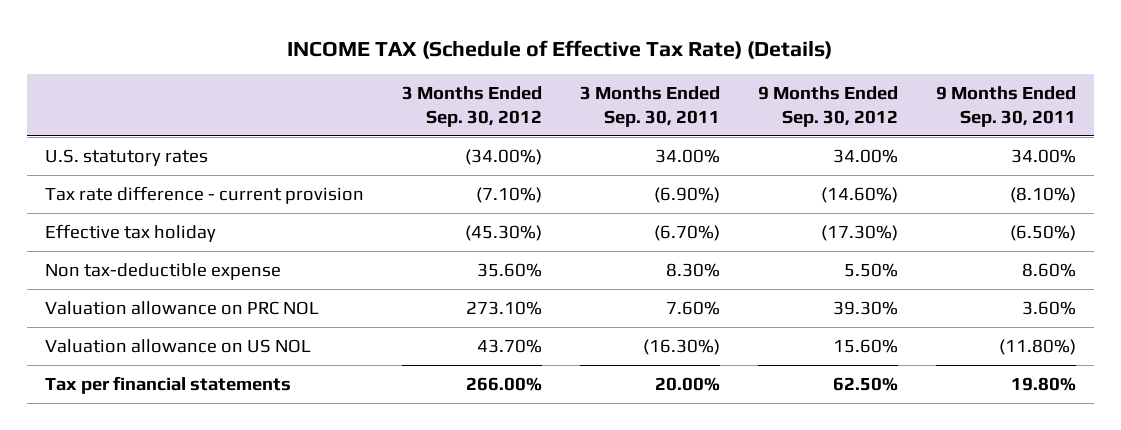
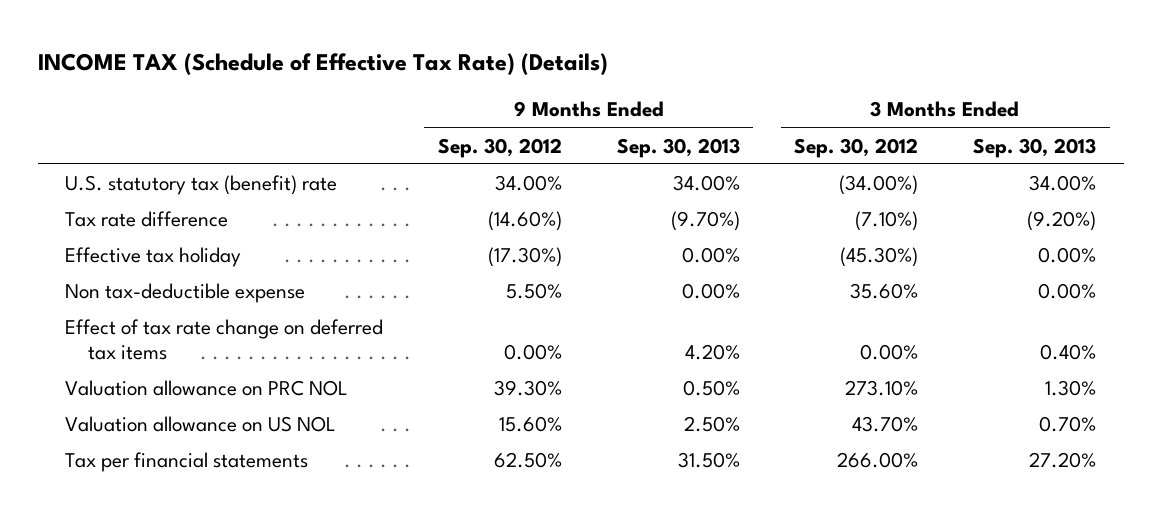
[579,86,720,127] 3 Months Ended Sep. 30, 2011 -> none
[935,86,1076,127] 9 Months Ended Sep. 30, 2011 -> none
none -> [616,137,740,158] Sep. 30, 2013
none -> [973,137,1097,158] Sep. 30, 2013
[45,148,209,166] U.S. statutory rates -> [65,175,338,196] U.S. statutory tax (benefit) rate
[45,185,365,204] Tax rate difference - current provision -> [65,211,229,228] Tax rate difference
none -> [65,319,384,361] Effect of tax rate change on deferred tax items

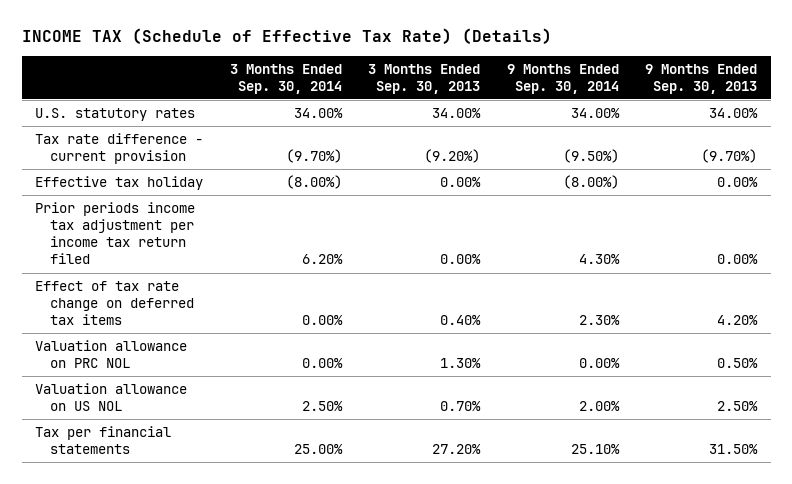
[437,137,562,158] Sep. 30, 2012 -> none
[794,137,919,158] Sep. 30, 2012 -> none
none -> [229,63,342,94] 3 Months Ended Sep. 30, 2014
none -> [506,63,619,94] 9 Months Ended Sep. 30, 2014
[65,175,338,196] U.S. statutory tax (benefit) rate -> [34,107,195,121] U.S. statutory rates
[65,211,229,228] Tax rate difference -> [34,132,203,165] Tax rate difference - current provision
[65,283,306,304] Non tax-deductible expense -> [34,201,195,265] Prior periods income tax adjustment per income tax return filed

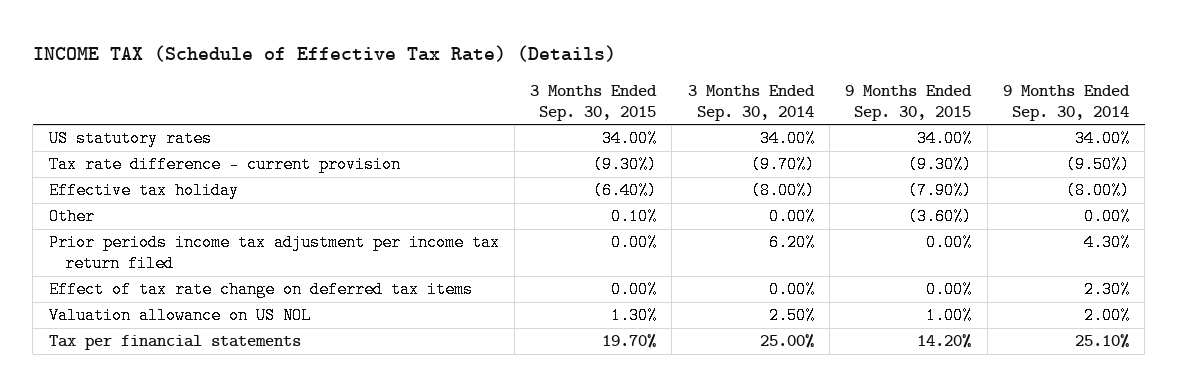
[368,63,481,94] 3 Months Ended Sep. 30, 2013 -> none
[645,63,758,94] 9 Months Ended Sep. 30, 2013 -> none
none -> [530,85,658,121] 3 Months Ended Sep. 30, 2015
none -> [845,85,973,121] 9 Months Ended Sep. 30, 2015
[34,107,195,121] U.S. statutory rates -> [48,130,212,148] US statutory rates
none -> [48,208,95,226] Other
[34,339,187,369] Valuation allowance on PRC NOL -> none

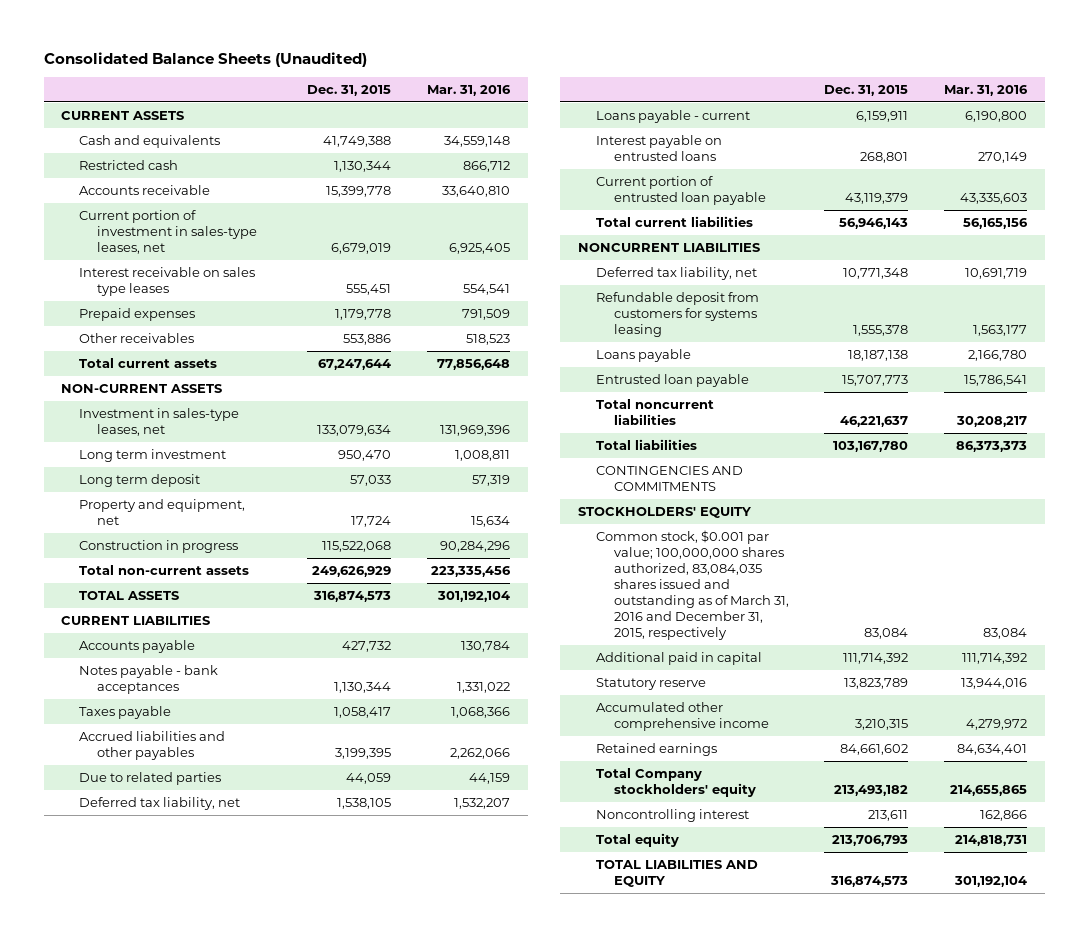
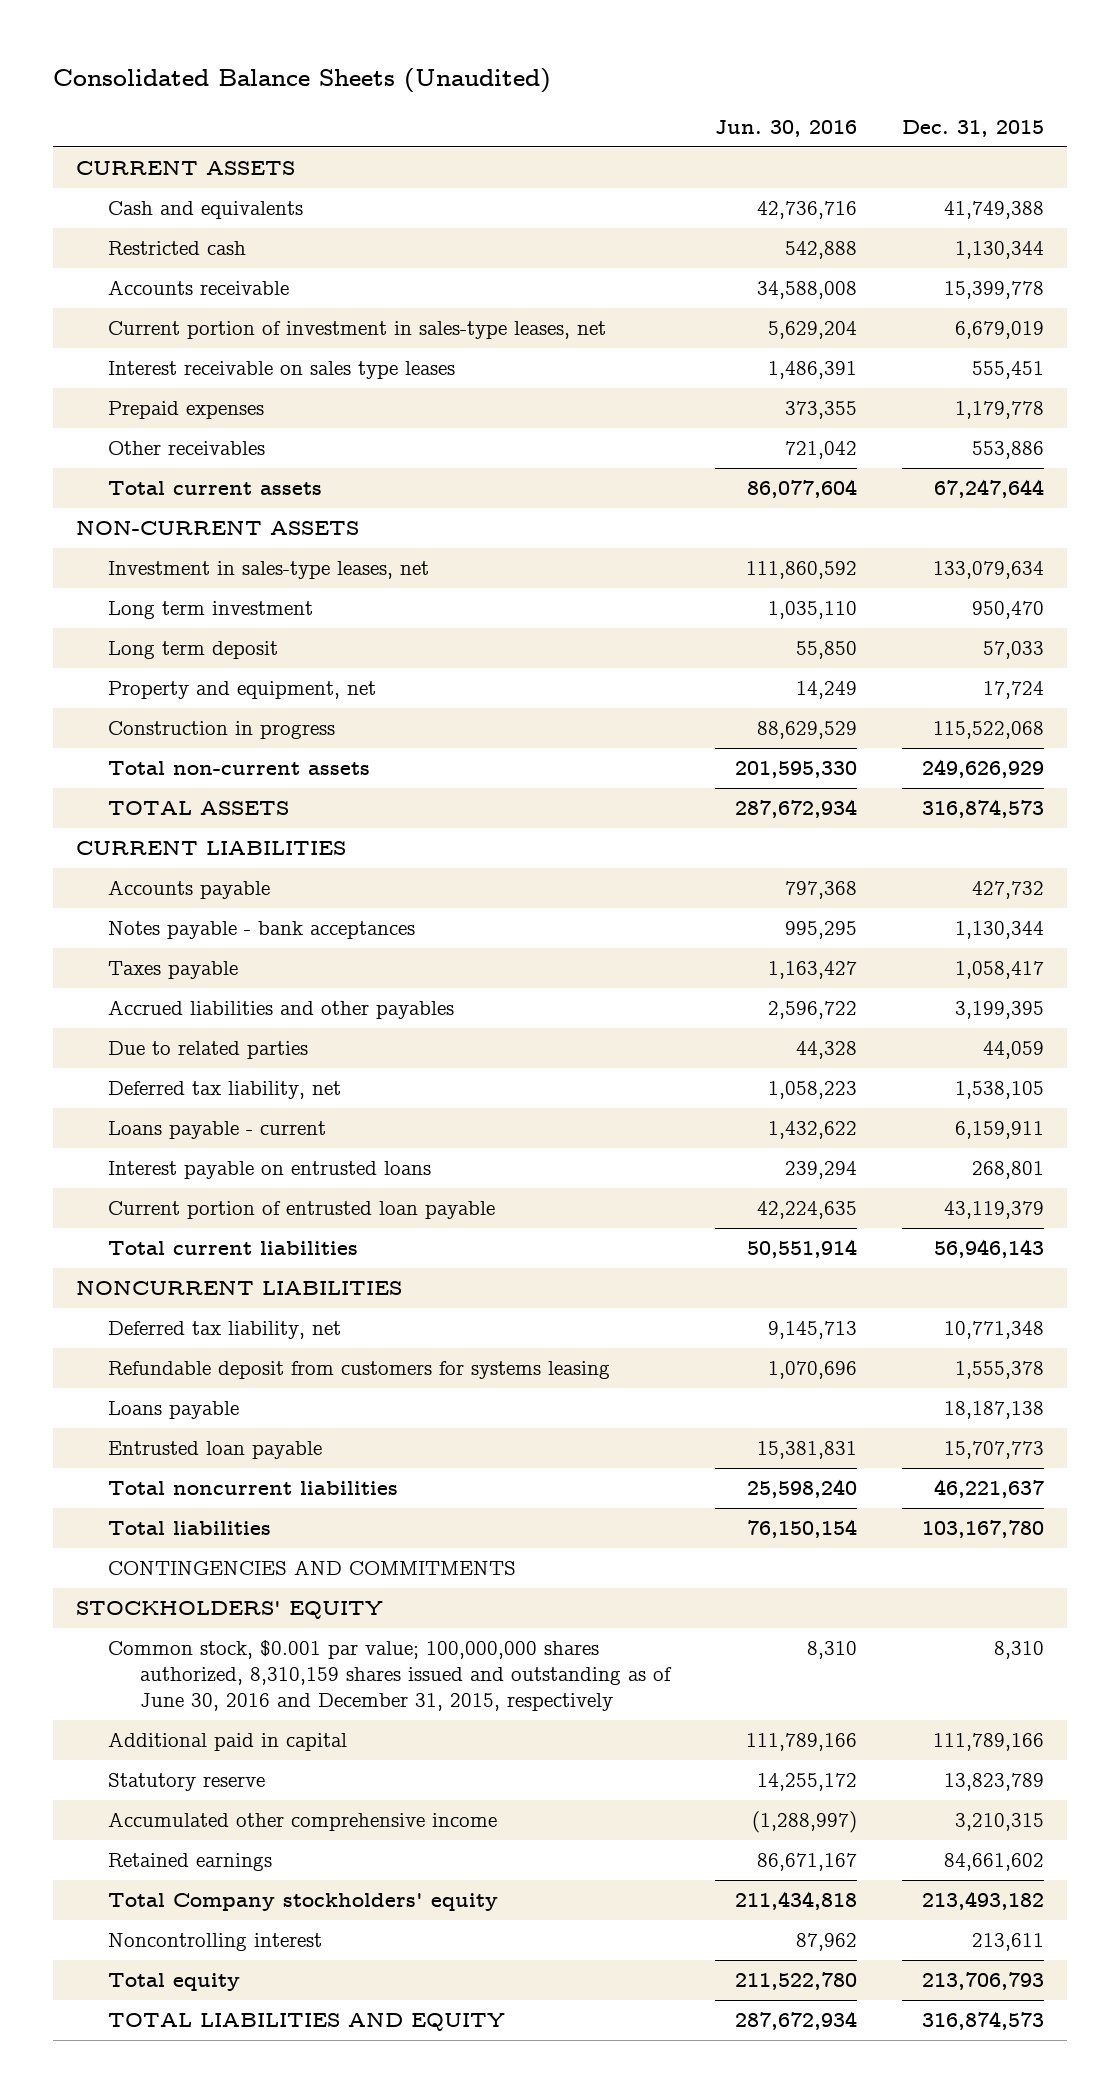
[426,85,511,97] Mar. 31, 2016 -> none
none -> [715,120,858,138] Jun. 30, 2016
[595,529,789,641] Common stock, $0.001 par value; 100,000,000 shares authorized, 83,084,035 shares issued and outstanding as of March 31, 2016 and December 31, 2015, respectively -> [107,1640,672,1712] Common stock, $0.001 par value; 100,000,000 shares authorized, 8,310,159 shares issued and outstanding as of June 30, 2016 and December 31, 2015, respectively
[864,628,909,640] 83,084 -> [994,1641,1045,1660] 8,310
[843,652,909,664] 111,714,392 -> [933,1733,1045,1752] 111,789,166

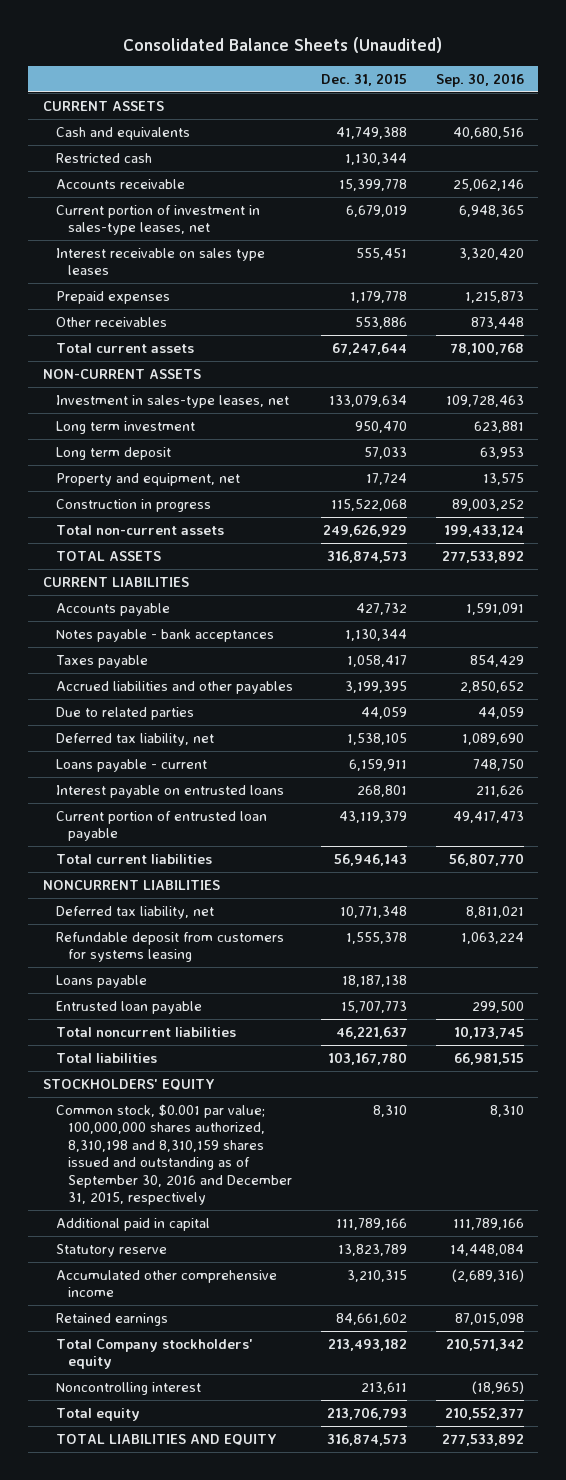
[715,120,858,138] Jun. 30, 2016 -> none
none -> [435,72,524,87] Sep. 30, 2016
[107,1560,516,1576] CONTINGENCIES AND COMMITMENTS -> none
[107,1640,672,1712] Common stock, $0.001 par value; 100,000,000 shares authorized, 8,310,159 shares issued and outstanding as of June 30, 2016 and December 31, 2015, respectively -> [55,1103,293,1206] Common stock, $0.001 par value; 100,000,000 shares authorized, 8,310,198 and 8,310,159 shares issued and outstanding as of September 30, 2016 and December 31, 2015, respectively

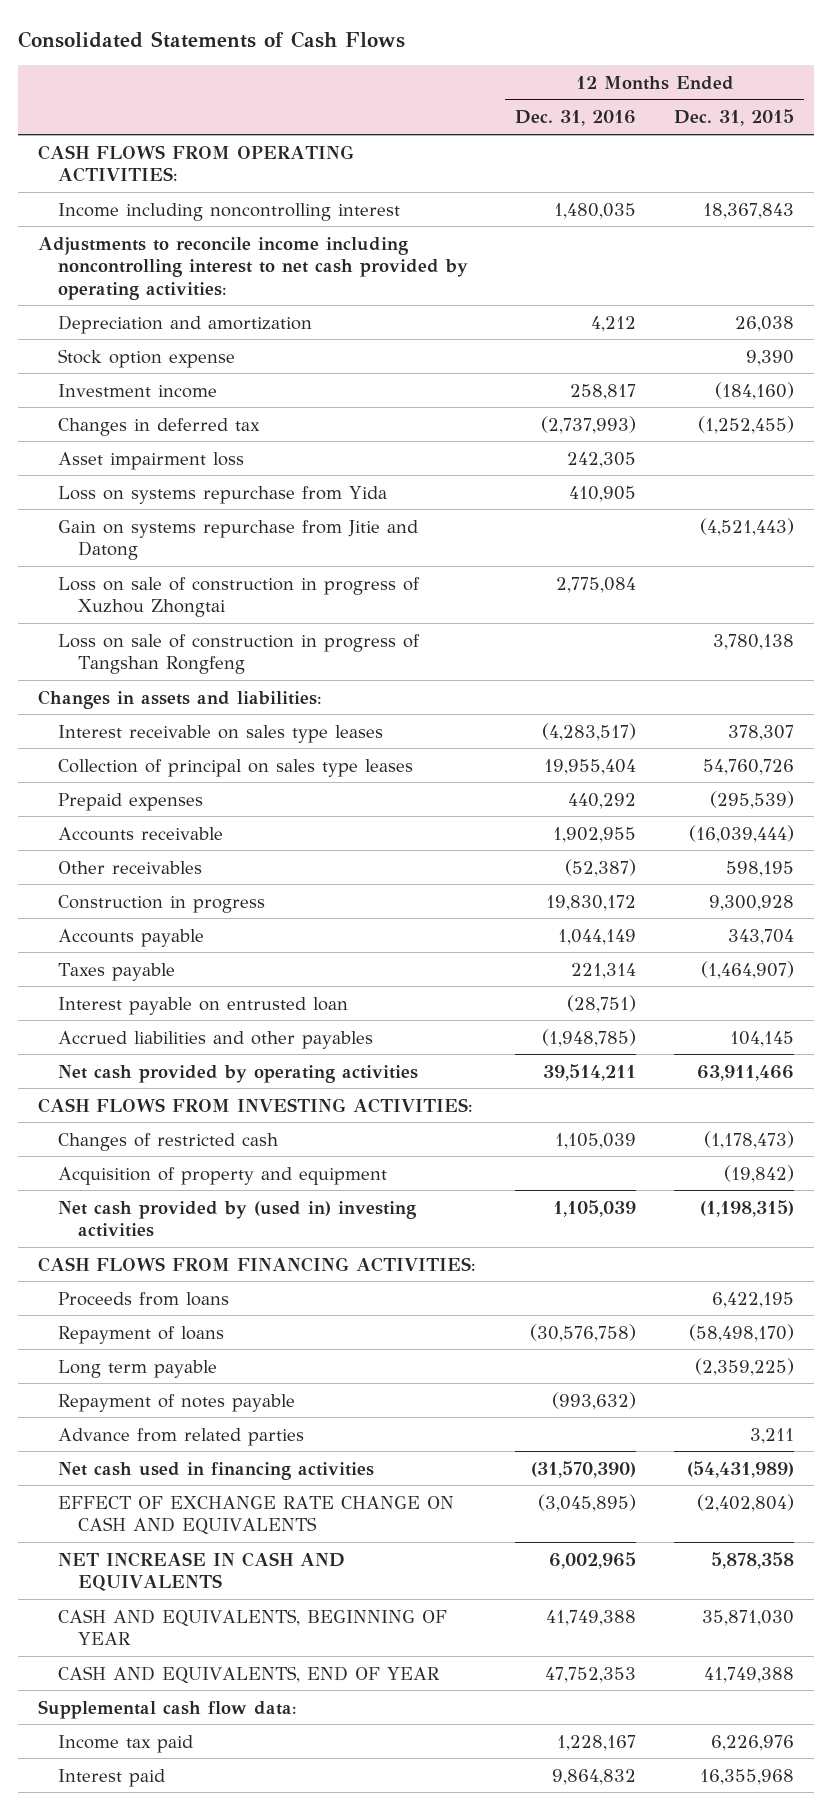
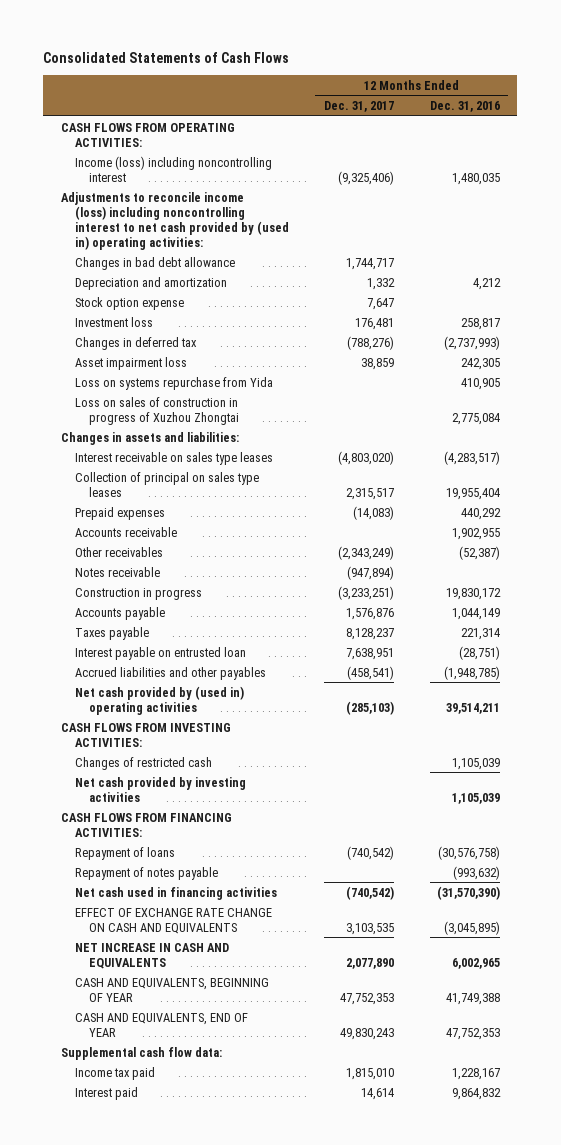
[674,109,795,127] Dec. 31, 2015 -> none
none -> [324,100,395,112] Dec. 31, 2017
[58,202,401,221] Income including noncontrolling interest -> [75,155,273,182] Income (loss) including noncontrolling interest
[37,236,469,300] Adjustments to reconcile income including noncontrolling interest to net cash provided by operating activities: -> [60,191,290,250] Adjustments to reconcile income (loss) including noncontrolling interest to net cash provided by (used in) operating activities:
none -> [75,256,236,270] Changes in bad debt allowance
[58,383,218,398] Investment income -> [75,316,154,327] Investment loss
[58,519,419,561] Gain on systems repurchase from Jitie and Datong -> none
[58,633,421,675] Loss on sale of construction in progress of Tangshan Rongfeng -> none
[58,576,421,618] Loss on sale of construction in progress of Xuzhou Zhongtai -> [75,396,240,425] Loss on sales of construction in progress of Xuzhou Zhongtai
none -> [75,566,161,577] Notes receivable
[58,1064,419,1083] Net cash provided by operating activities -> [75,685,245,715] Net cash provided by (used in) operating activities
[58,1166,388,1185] Acquisition of property and equipment -> none
[58,1200,417,1238] Net cash provided by (used in) investing activities -> [75,776,247,802] Net cash provided by investing activities
[58,1291,230,1306] Proceeds from loans -> none
[58,1359,218,1378] Long term payable -> none
[58,1427,305,1446] Advance from related parties -> none

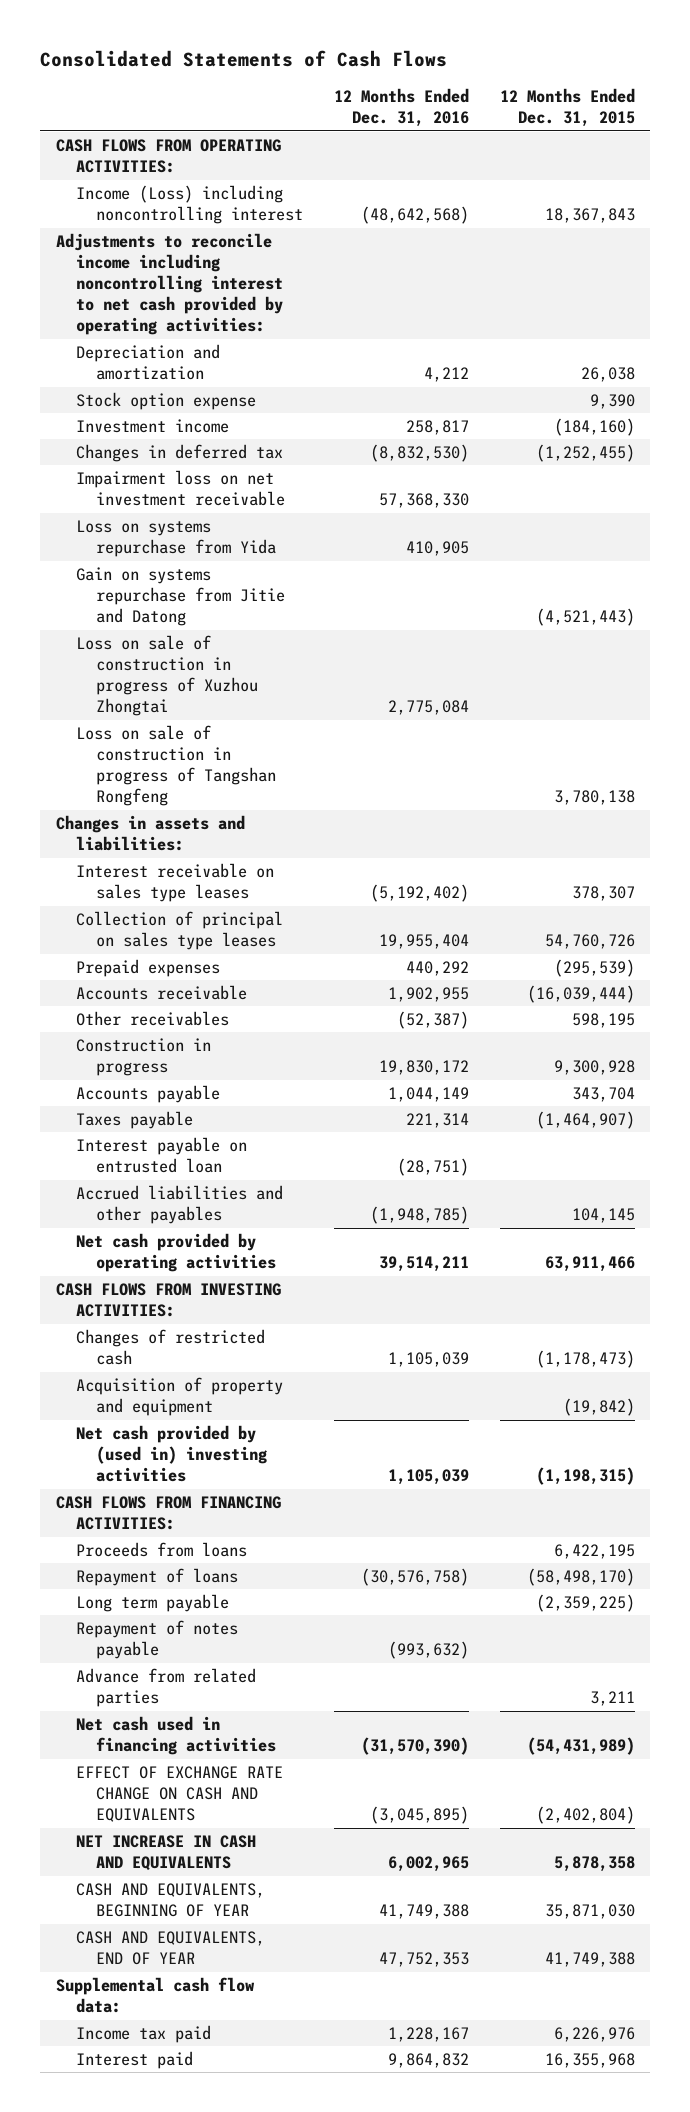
[324,100,395,112] Dec. 31, 2017 -> none
none -> [499,88,635,128] 12 Months Ended Dec. 31, 2015
[75,256,236,270] Changes in bad debt allowance -> none
[75,155,273,182] Income (loss) including noncontrolling interest -> [75,185,304,225] Income (Loss) including noncontrolling interest
[451,172,500,185] 1,480,035 -> [361,206,470,225] (48,642,568)
[60,191,290,250] Adjustments to reconcile income (loss) including noncontrolling interest to net cash provided by (used in) operating activities: -> [55,233,283,336] Adjustments to reconcile income including noncontrolling interest to net cash provided by operating activities:
[75,356,188,370] Asset impairment loss -> none
[75,316,154,327] Investment loss -> [75,419,229,434] Investment income
[443,335,500,350] (2,737,993) -> [370,444,470,463] (8,832,530)
none -> [75,470,286,507] Impairment loss on net investment receivable
none -> [75,567,286,627] Gain on systems repurchase from Jitie and Datong
[75,396,240,425] Loss on sales of construction in progress of Xuzhou Zhongtai -> [75,635,259,717] Loss on sale of construction in progress of Xuzhou Zhongtai
none -> [75,725,277,807] Loss on sale of construction in progress of Tangshan Rongfeng
[443,450,500,465] (4,283,517) -> [370,884,470,903] (5,192,402)
[75,566,161,577] Notes receivable -> none
[75,685,245,715] Net cash provided by (used in) operating activities -> [75,1233,277,1273] Net cash provided by operating activities
none -> [75,1377,283,1417] Acquisition of property and equipment
[75,776,247,802] Net cash provided by investing activities -> [75,1425,268,1483] Net cash provided by (used in) investing activities
none -> [75,1542,247,1558] Proceeds from loans
none -> [75,1594,229,1613] Long term payable
none -> [75,1668,256,1708] Advance from related parties

